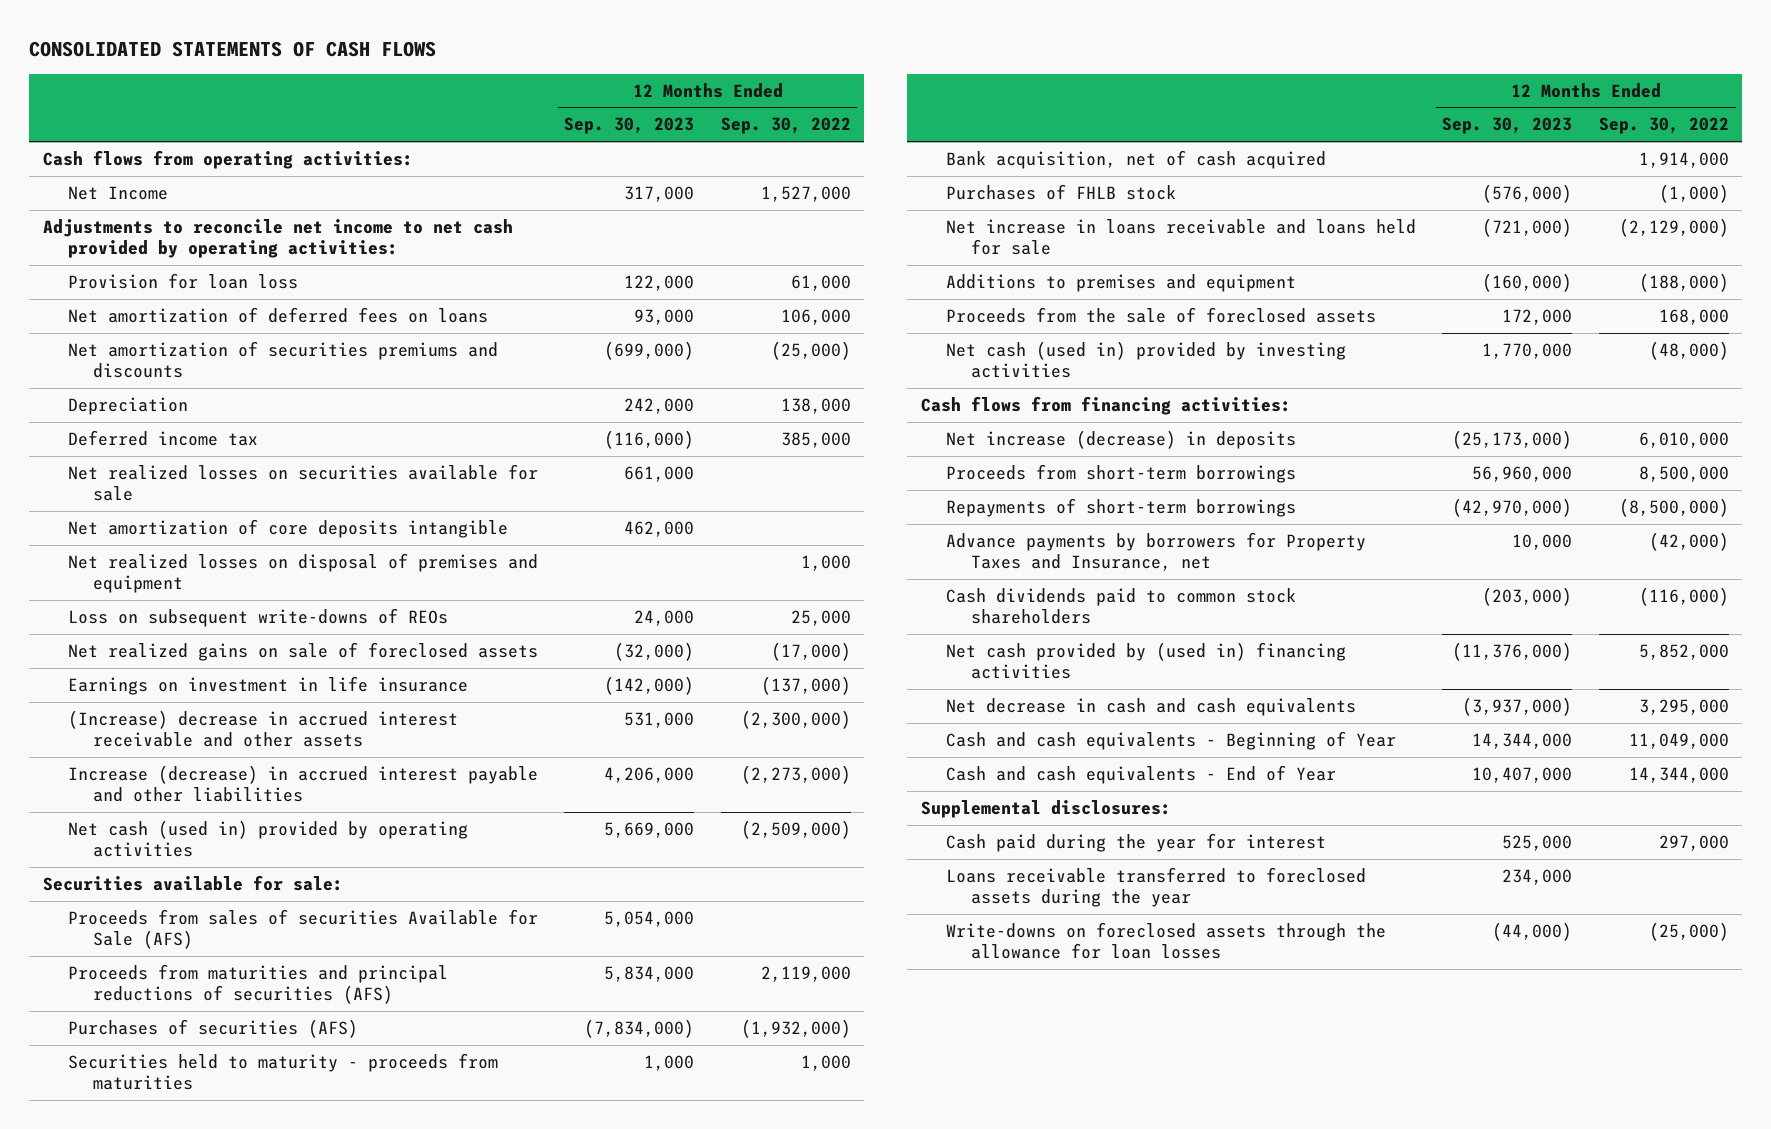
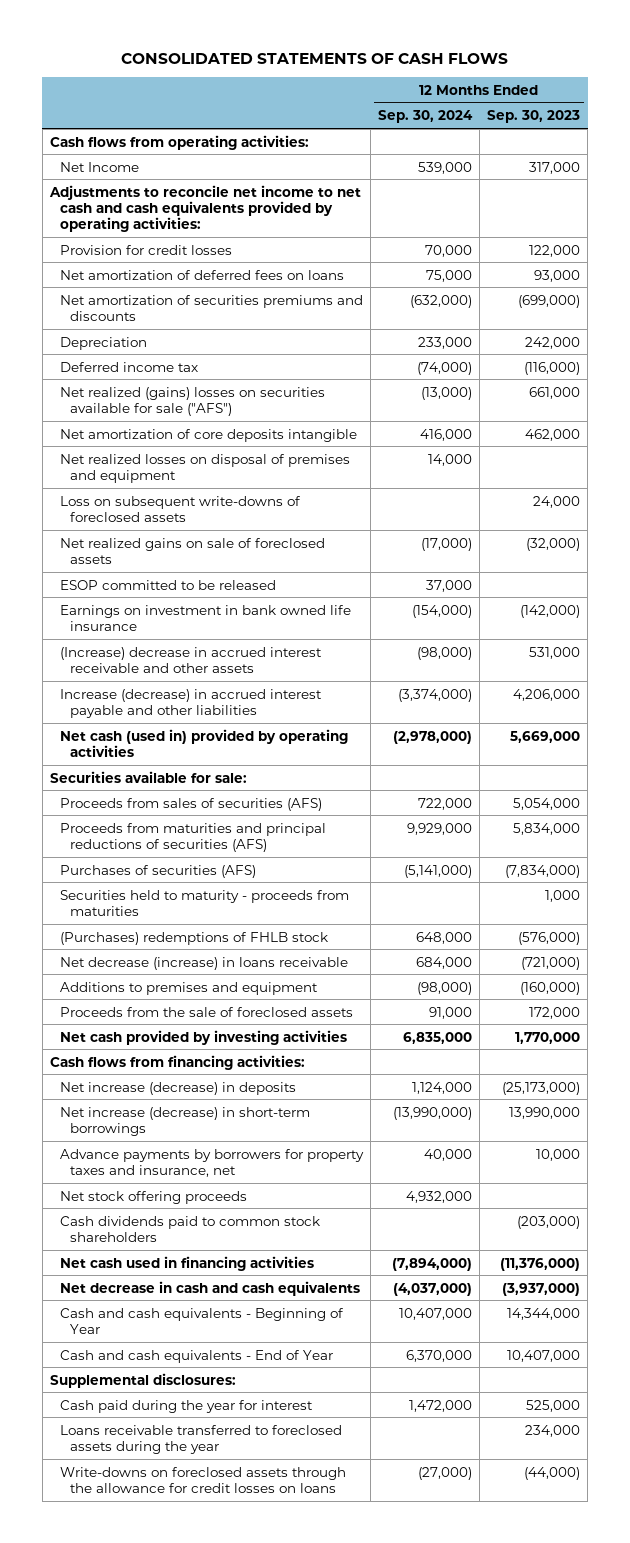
[720,117,851,135] Sep. 30, 2022 -> none
none -> [378,110,474,124] Sep. 30, 2024
[42,218,513,258] Adjustments to reconcile net income to net cash provided by operating activities: -> [48,184,361,233] Adjustments to reconcile net income to net cash and cash equivalents provided by operating activities:
[67,272,298,289] Provision for loan loss -> [60,244,233,255] Provision for credit losses
[67,463,538,501] Net realized losses on securities available for sale -> [60,386,326,416] Net realized (gains) losses on securities available for sale ("AFS")
[67,607,448,627] Loss on subsequent write-downs of REOs -> [60,495,302,522] Loss on subsequent write-downs of foreclosed assets
none -> [60,579,277,590] ESOP committed to be released
[67,675,468,695] Earnings on investment in life insurance -> [60,604,352,631] Earnings on investment in bank owned life insurance
[67,908,538,949] Proceeds from sales of securities Available for Sale (AFS) -> [60,797,323,811] Proceeds from sales of securities (AFS)
[945,149,1326,169] Bank acquisition, net of cash acquired -> none
[945,183,1176,200] Purchases of FHLB stock -> [60,931,329,945] (Purchases) redemptions of FHLB stock
[945,218,1416,255] Net increase in loans receivable and loans held for sale -> [60,956,349,970] Net decrease (increase) in loans receivable
[945,340,1346,378] Net cash (used in) provided by investing activities -> [60,1029,348,1045] Net cash provided by investing activities
[945,463,1296,483] Proceeds from short-term borrowings -> none
[945,497,1296,517] Repayments of short-term borrowings -> none
none -> [60,1106,311,1136] Net increase (decrease) in short-term borrowings
[945,531,1366,571] Advance payments by borrowers for Property Taxes and Insurance, net -> [60,1148,365,1177] Advance payments by borrowers for property taxes and insurance, net
none -> [60,1190,248,1204] Net stock offering proceeds
[945,641,1346,679] Net cash provided by (used in) financing activities -> [60,1255,315,1271] Net cash used in financing activities
[945,921,1386,959] Write-downs on foreclosed assets through the allowance for loan losses -> [60,1466,347,1493] Write-downs on foreclosed assets through the allowance for credit losses on loans

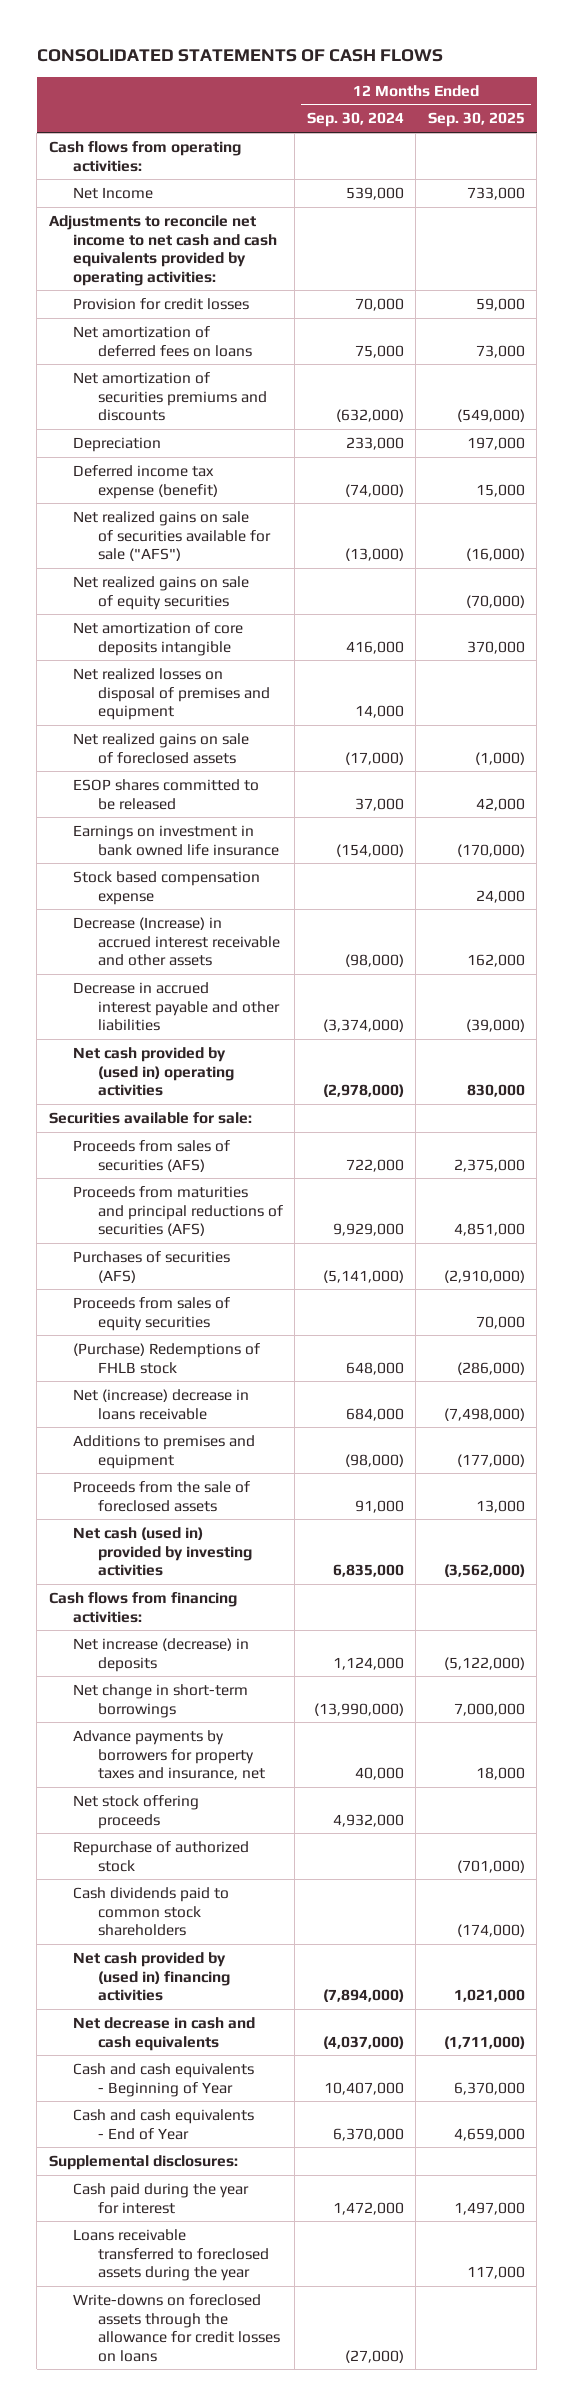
[487,110,581,124] Sep. 30, 2023 -> none
none -> [427,112,525,128] Sep. 30, 2025
[60,361,199,372] Deferred income tax -> [73,464,218,499] Deferred income tax expense (benefit)
[60,386,326,416] Net realized (gains) losses on securities available for sale ("AFS") -> [73,510,271,562] Net realized gains on sale of securities available for sale ("AFS")
none -> [73,575,250,610] Net realized gains on sale of equity securities
[60,495,302,522] Loss on subsequent write-downs of foreclosed assets -> none
[60,579,277,590] ESOP committed to be released -> [73,778,260,810] ESOP shares committed to be released
none -> [73,870,261,905] Stock based compensation expense
[60,646,323,673] (Increase) decrease in accrued interest receivable and other assets -> [73,916,280,967] Decrease (Increase) in accrued interest receivable and other assets
[60,688,323,718] Increase (decrease) in accrued interest payable and other liabilities -> [73,981,280,1032] Decrease in accrued interest payable and other liabilities
[60,728,349,757] Net cash (used in) provided by operating activities -> [73,1046,234,1097] Net cash provided by (used in) operating activities
[60,889,350,916] Securities held to maturity - proceeds from maturities -> none
none -> [73,1296,231,1331] Proceeds from sales of equity securities
[60,931,329,945] (Purchases) redemptions of FHLB stock -> [73,1342,261,1374] (Purchase) Redemptions of FHLB stock
[60,956,349,970] Net decrease (increase) in loans receivable -> [73,1388,250,1420] Net (increase) decrease in loans receivable
[60,1029,348,1045] Net cash provided by investing activities -> [73,1526,252,1577] Net cash (used in) provided by investing activities
[60,1106,311,1136] Net increase (decrease) in short-term borrowings -> [73,1683,249,1718] Net change in short-term borrowings
none -> [73,1840,250,1872] Repurchase of authorized stock
[60,1255,315,1271] Net cash used in financing activities -> [73,1951,230,2002] Net cash provided by (used in) financing activities

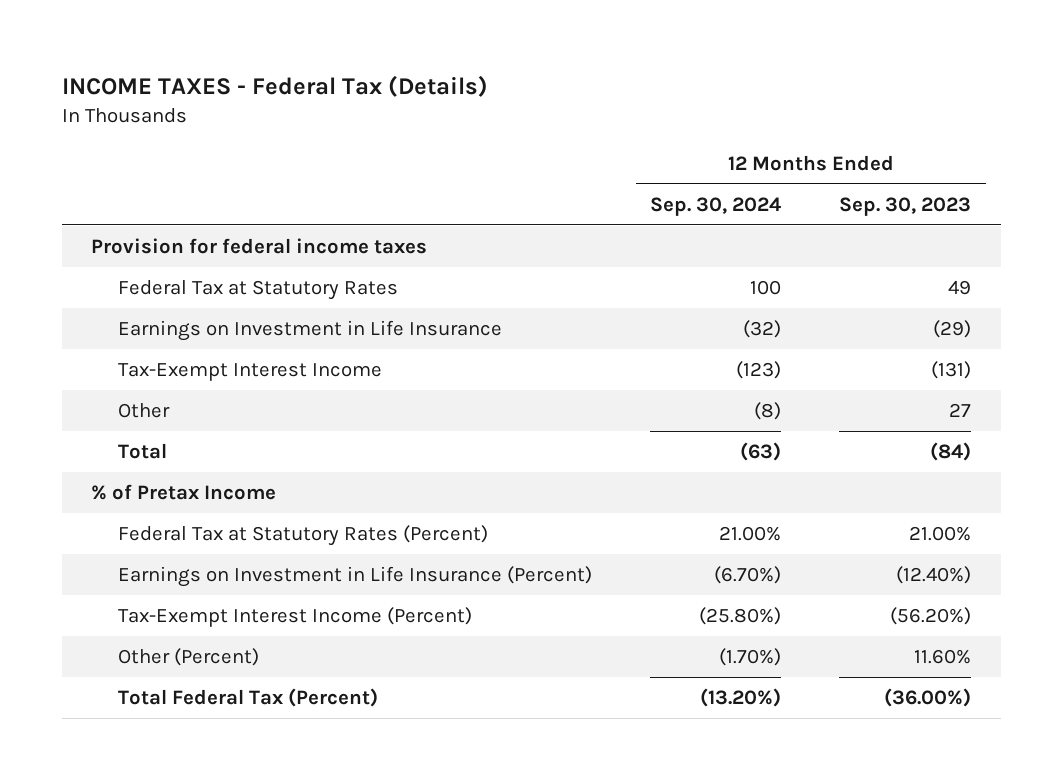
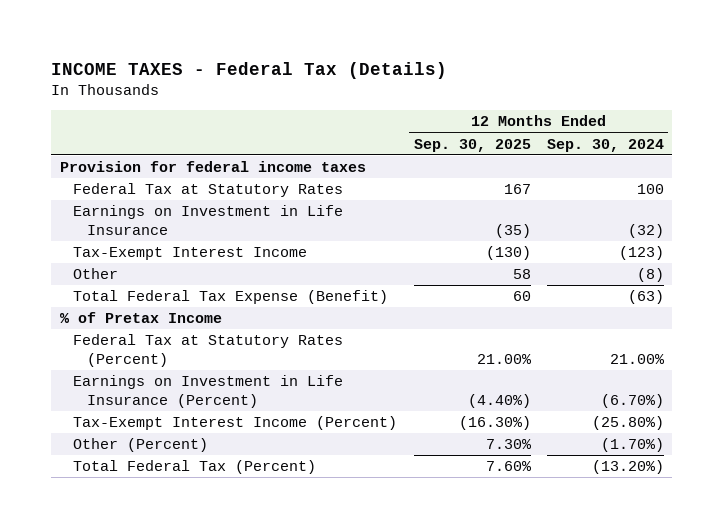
[839,196,972,216] Sep. 30, 2023 -> none
none -> [413,138,531,152] Sep. 30, 2025
[117,443,167,460] Total -> [73,290,389,305] Total Federal Tax Expense (Benefit)

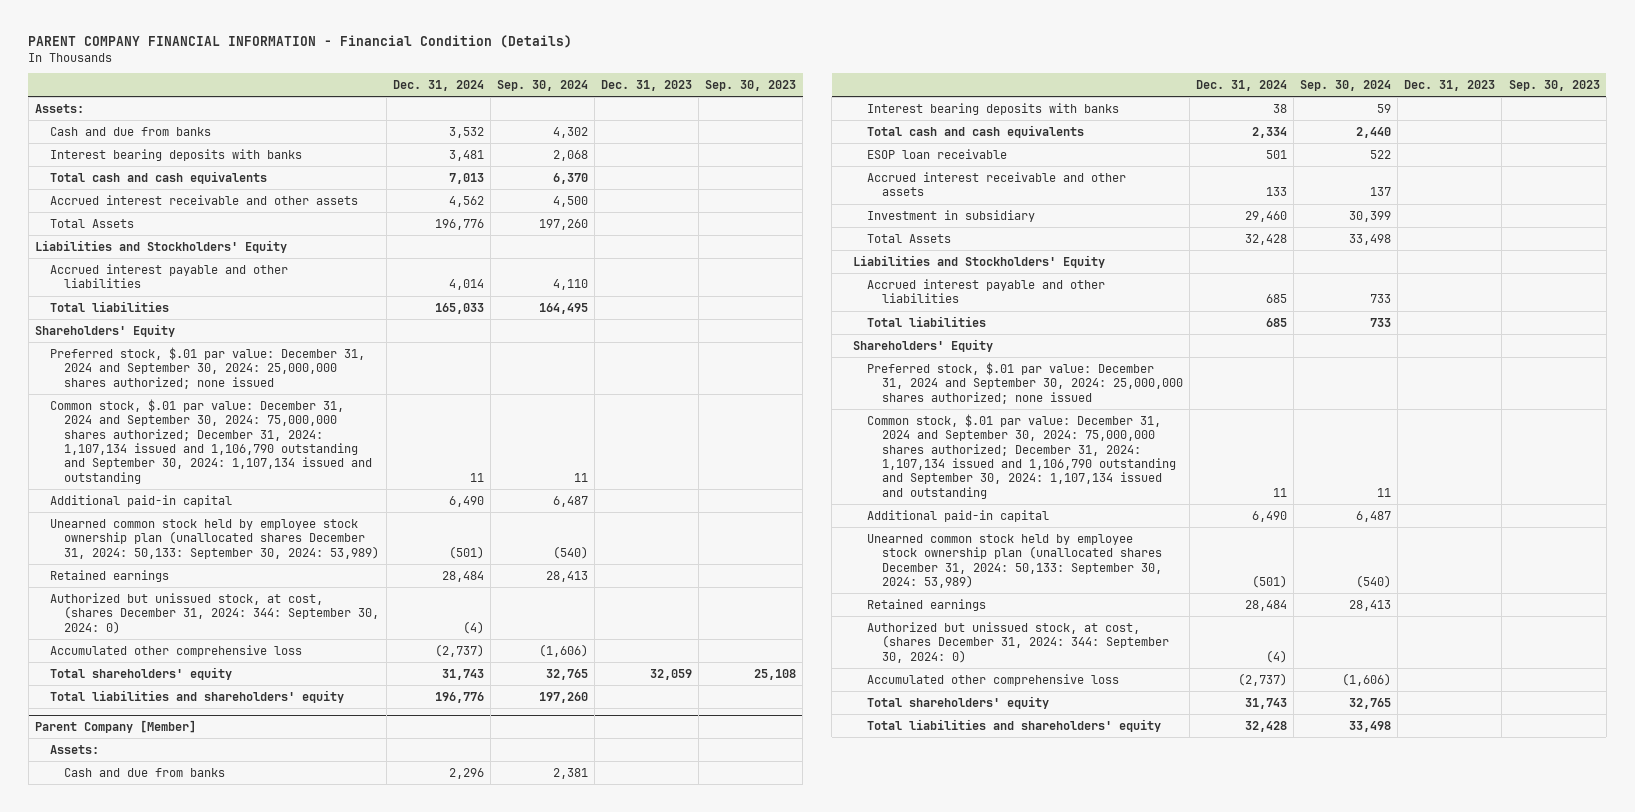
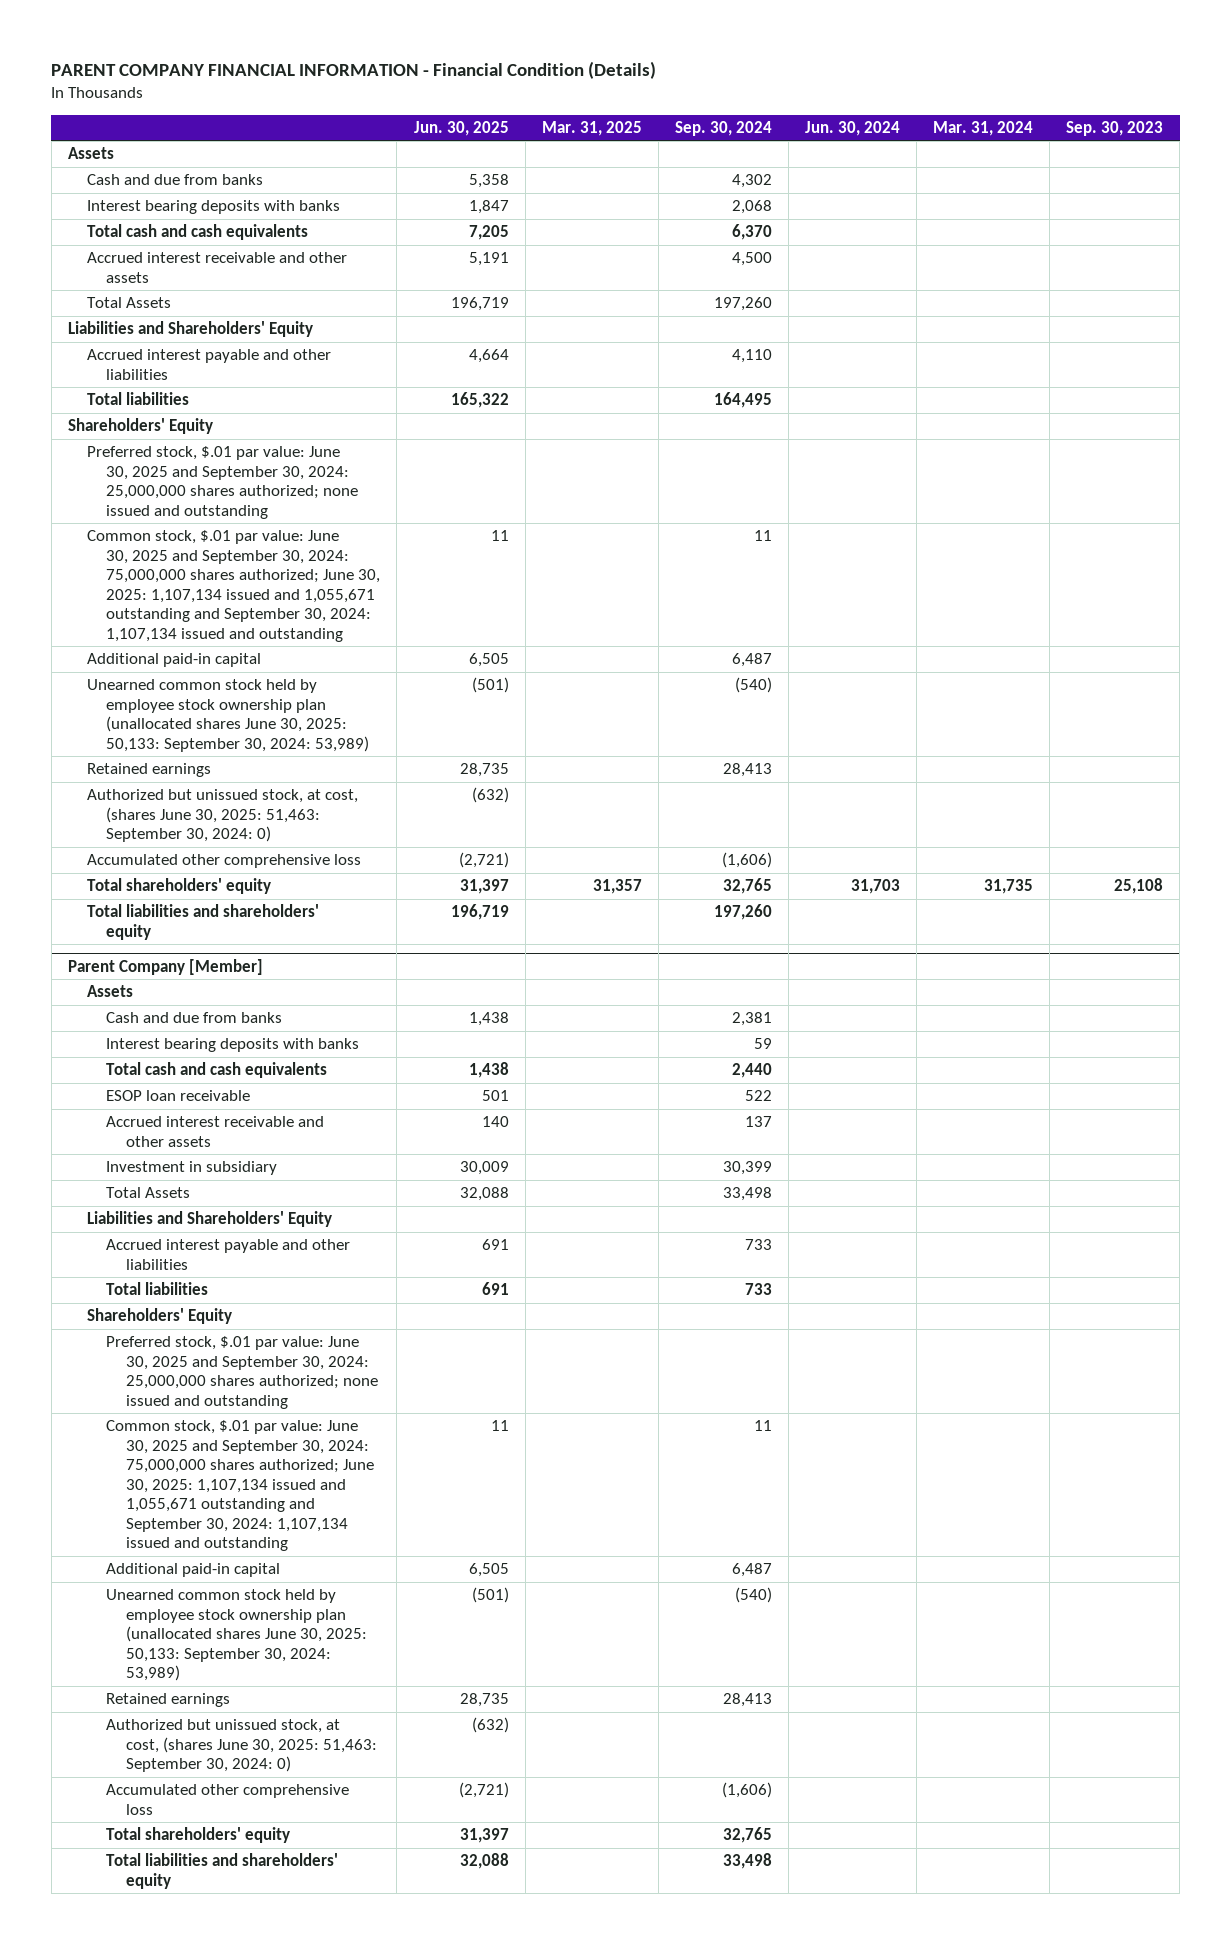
[392,79,484,91] Dec. 31, 2024 -> none
[601,79,693,91] Dec. 31, 2023 -> none
none -> [413,120,509,136] Jun. 30, 2025
none -> [541,120,642,136] Mar. 31, 2025
none -> [805,120,901,136] Jun. 30, 2024
none -> [933,120,1034,136] Mar. 31, 2024
[35,103,85,113] Assets: -> [67,147,114,160] Assets
[35,239,288,253] Liabilities and Stockholders' Equity -> [67,321,313,338] Liabilities and Shareholders' Equity
[49,346,365,389] Preferred stock, $.01 par value: December 31, 2024 and September 30, 2024: 25,000,000 shares authorized; none issued -> [87,446,359,519] Preferred stock, $.01 par value: June 30, 2025 and September 30, 2024: 25,000,000 shares authorized; none issued and outstanding
[49,398,373,484] Common stock, $.01 par value: December 31, 2024 and September 30, 2024: 75,000,000 shares authorized; December 31, 2024: 1,107,134 issued and 1,106,790 outstanding and September 30, 2024: 1,107,134 issued and outstanding -> [87,530,381,642] Common stock, $.01 par value: June 30, 2025 and September 30, 2024: 75,000,000 shares authorized; June 30, 2025: 1,107,134 issued and 1,055,671 outstanding and September 30, 2024: 1,107,134 issued and outstanding
[49,518,380,559] Unearned common stock held by employee stock ownership plan (unallocated shares December 31, 2024: 50,133: September 30, 2024: 53,989) -> [87,679,370,752] Unearned common stock held by employee stock ownership plan (unallocated shares June 30, 2025: 50,133: September 30, 2024: 53,989)
[49,592,380,634] Authorized but unissued stock, at cost, (shares December 31, 2024: 344: September 30, 2024: 0) -> [87,789,359,843] Authorized but unissued stock, at cost, (shares June 30, 2025: 51,463: September 30, 2024: 0)
[49,744,99,754] Assets: -> [87,985,134,998] Assets
[852,254,1105,268] Liabilities and Stockholders' Equity -> [87,1211,333,1228] Liabilities and Shareholders' Equity
[867,361,1183,404] Preferred stock, $.01 par value: December 31, 2024 and September 30, 2024: 25,000,000 shares authorized; none issued -> [106,1336,378,1409] Preferred stock, $.01 par value: June 30, 2025 and September 30, 2024: 25,000,000 shares authorized; none issued and outstanding
[867,413,1176,499] Common stock, $.01 par value: December 31, 2024 and September 30, 2024: 75,000,000 shares authorized; December 31, 2024: 1,107,134 issued and 1,106,790 outstanding and September 30, 2024: 1,107,134 issued and outstanding -> [106,1420,374,1552] Common stock, $.01 par value: June 30, 2025 and September 30, 2024: 75,000,000 shares authorized; June 30, 2025: 1,107,134 issued and 1,055,671 outstanding and September 30, 2024: 1,107,134 issued and outstanding
[867,533,1162,588] Unearned common stock held by employee stock ownership plan (unallocated shares December 31, 2024: 50,133: September 30, 2024: 53,989) -> [106,1589,367,1682] Unearned common stock held by employee stock ownership plan (unallocated shares June 30, 2025: 50,133: September 30, 2024: 53,989)
[867,621,1169,663] Authorized but unissued stock, at cost, (shares December 31, 2024: 344: September 30, 2024: 0) -> [106,1719,377,1773] Authorized but unissued stock, at cost, (shares June 30, 2025: 51,463: September 30, 2024: 0)

